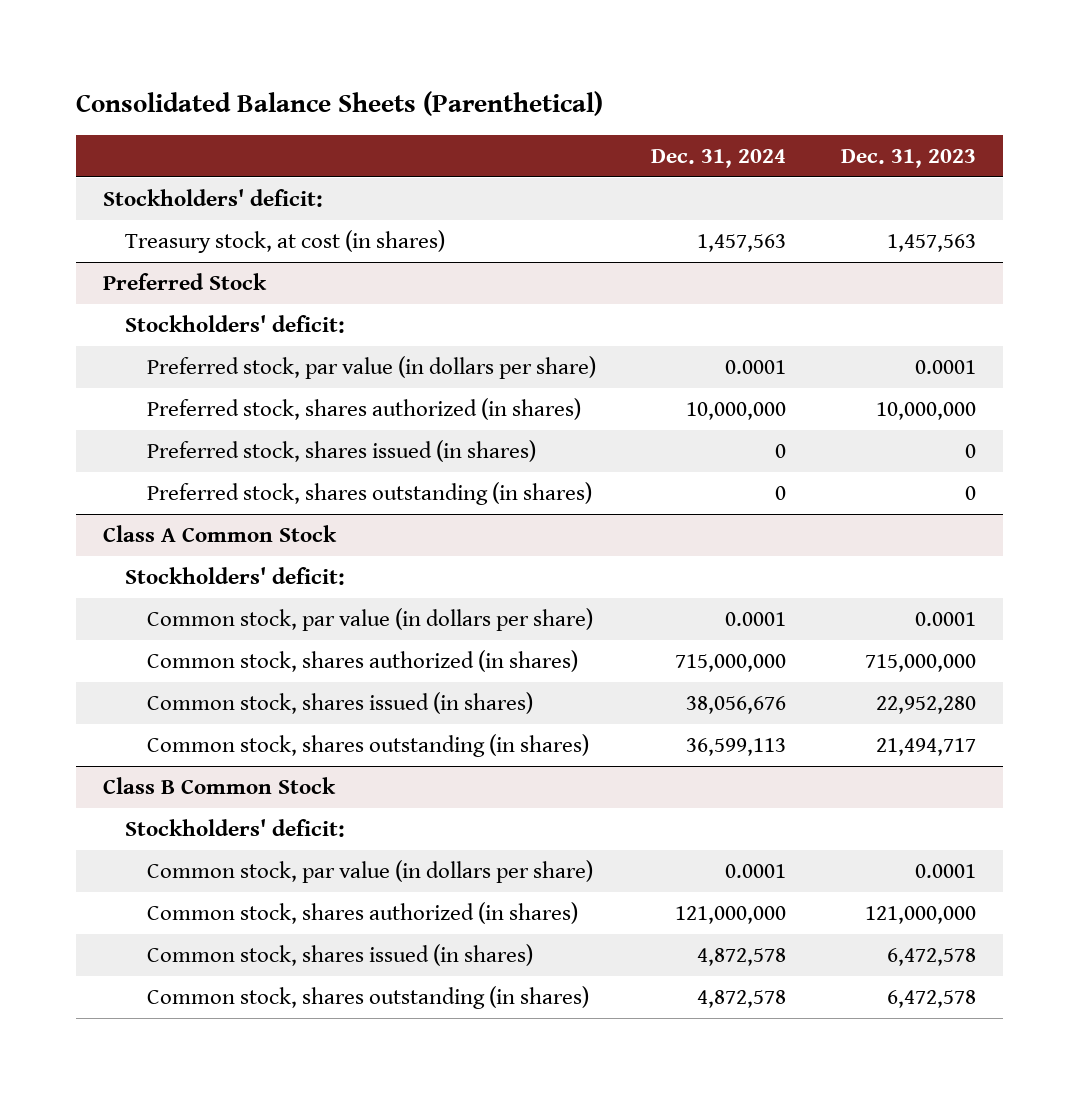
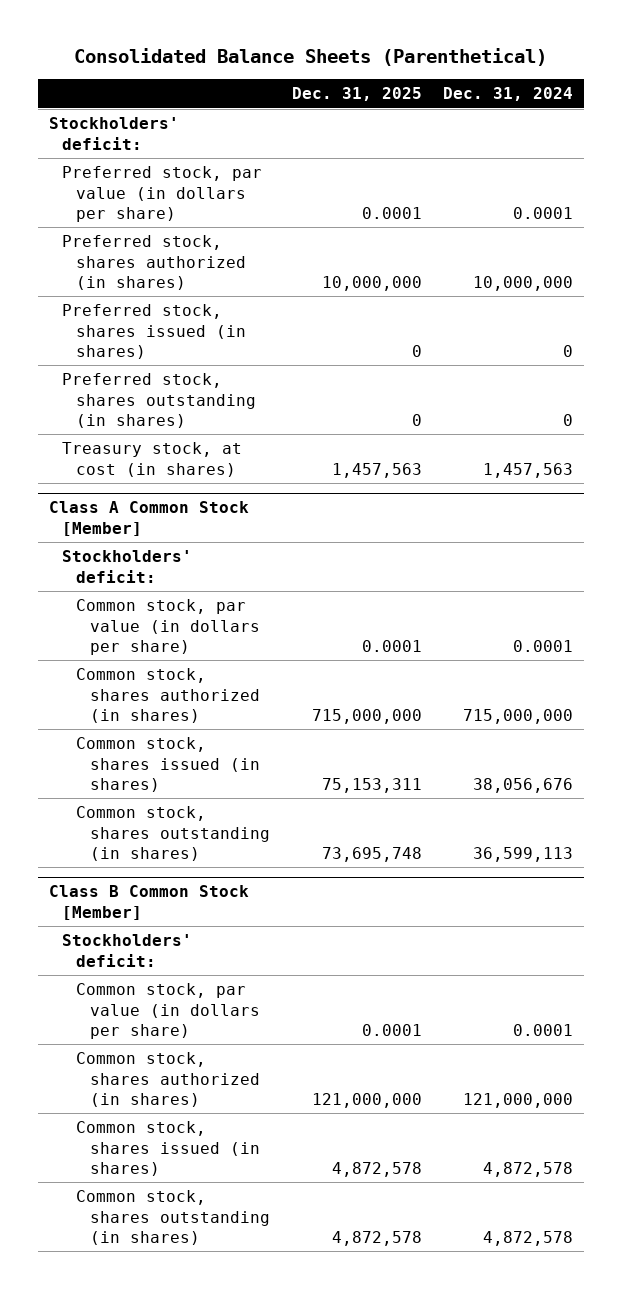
[840,149,976,169] Dec. 31, 2023 -> none
none -> [291,87,422,102] Dec. 31, 2025
[103,273,268,291] Preferred Stock -> none
[125,315,346,334] Stockholders' deficit: -> none
[125,230,446,254] Treasury stock, at cost (in shares) -> [62,442,243,477] Treasury stock, at cost (in shares)
[103,525,338,543] Class A Common Stock -> [48,501,249,536] Class A Common Stock [Member]
[103,777,337,795] Class B Common Stock -> [48,885,249,920] Class B Common Stock [Member]

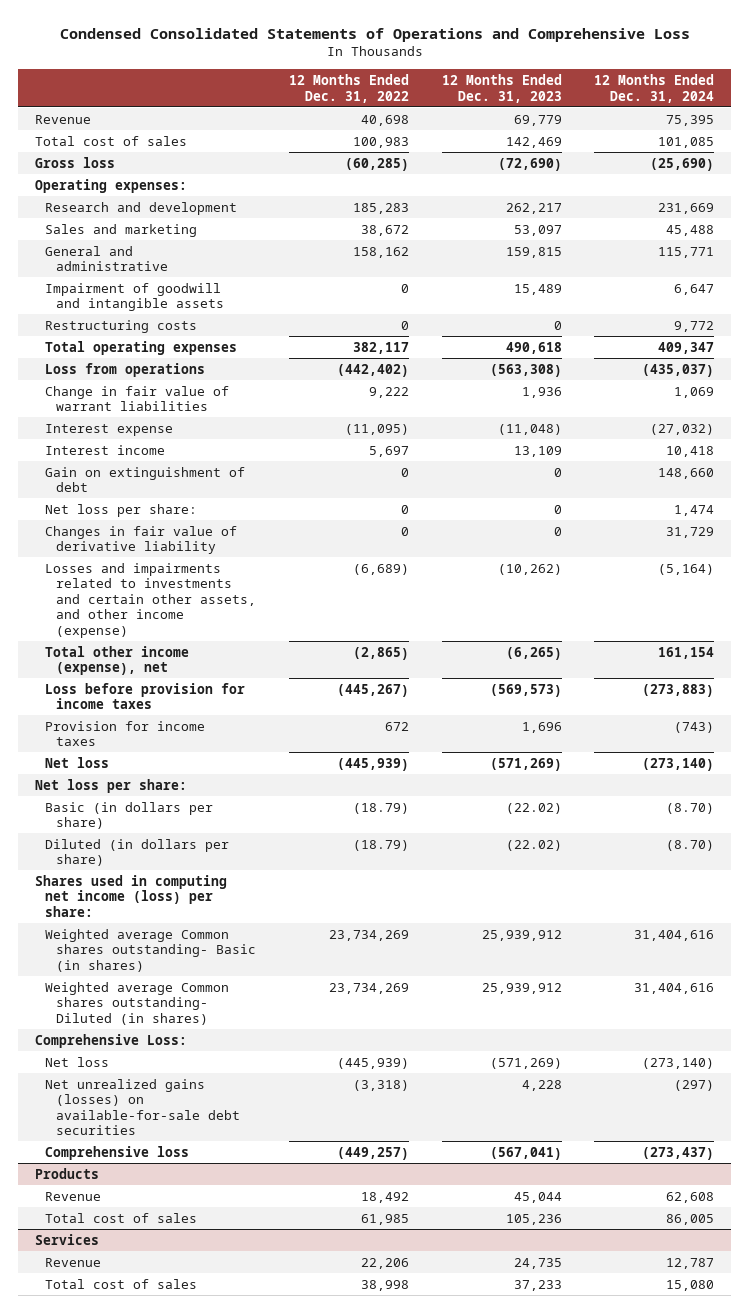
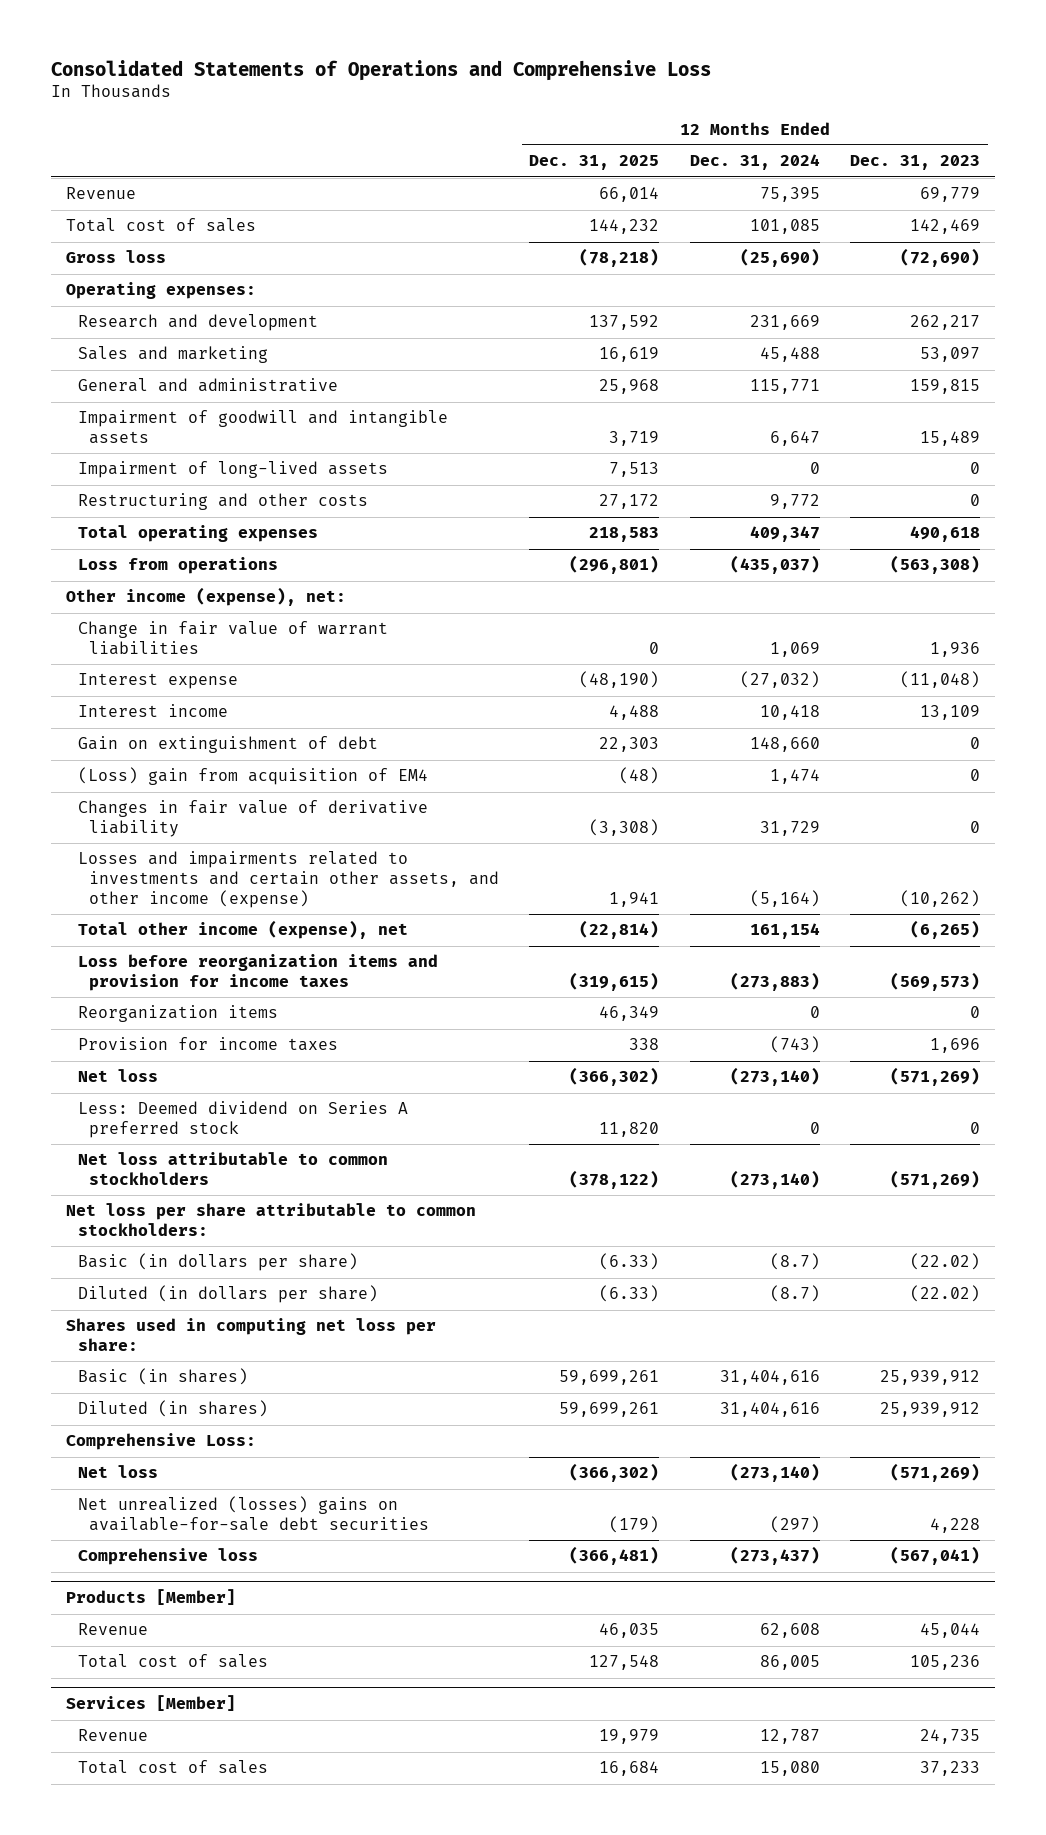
[59,27,690,42] Condensed Consolidated Statements of Operations and Comprehensive Loss -> [50,59,711,81] Consolidated Statements of Operations and Comprehensive Loss
[288,74,409,103] 12 Months Ended Dec. 31, 2022 -> none
none -> [529,155,660,171] Dec. 31, 2025
none -> [77,461,388,479] Impairment of long-lived assets
[45,319,198,333] Restructuring costs -> [77,493,368,511] Restructuring and other costs
none -> [66,587,347,607] Other income (expense), net:
[45,503,198,517] Net loss per share: -> [77,767,428,786] (Loss) gain from acquisition of EM4
[45,682,246,710] Loss before provision for income taxes -> [77,954,438,991] Loss before reorganization items and provision for income taxes
none -> [77,1005,278,1023] Reorganization items
none -> [77,1101,408,1138] Less: Deemed dividend on Series A preferred stock
none -> [77,1152,388,1185] Net loss attributable to common stockholders
[34,778,187,793] Net loss per share: -> [66,1203,477,1236] Net loss per share attributable to common stockholders:
[666,802,715,814] (8.70) -> [769,1253,820,1271] (8.7)
[666,839,715,851] (8.70) -> [769,1285,820,1303] (8.7)
[34,874,227,917] Shares used in computing net income (loss) per share: -> [66,1318,437,1351] Shares used in computing net loss per share:
[45,928,256,972] Weighted average Common shares outstanding- Basic (in shares) -> [77,1368,248,1386] Basic (in shares)
[45,981,230,1025] Weighted average Common shares outstanding- Diluted (in shares) -> [77,1400,268,1418] Diluted (in shares)
[45,1078,240,1136] Net unrealized gains (losses) on available-for-sale debt securities -> [77,1496,429,1531] Net unrealized (losses) gains on available-for-sale debt securities
[34,1167,99,1179] Products -> [66,1589,237,1606] Products [Member]
[34,1233,99,1245] Services -> [66,1695,237,1712] Services [Member]

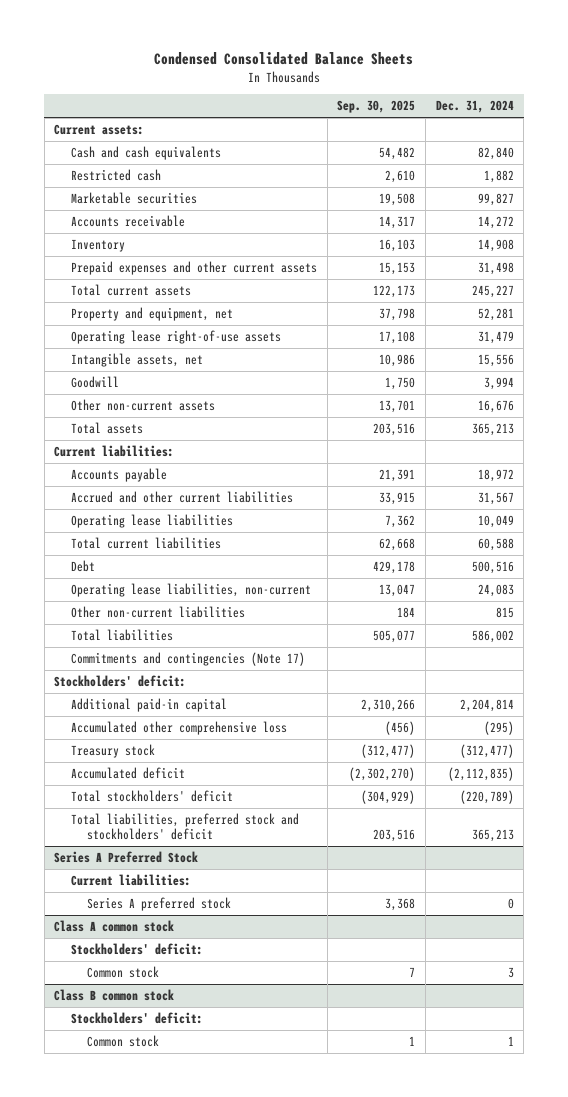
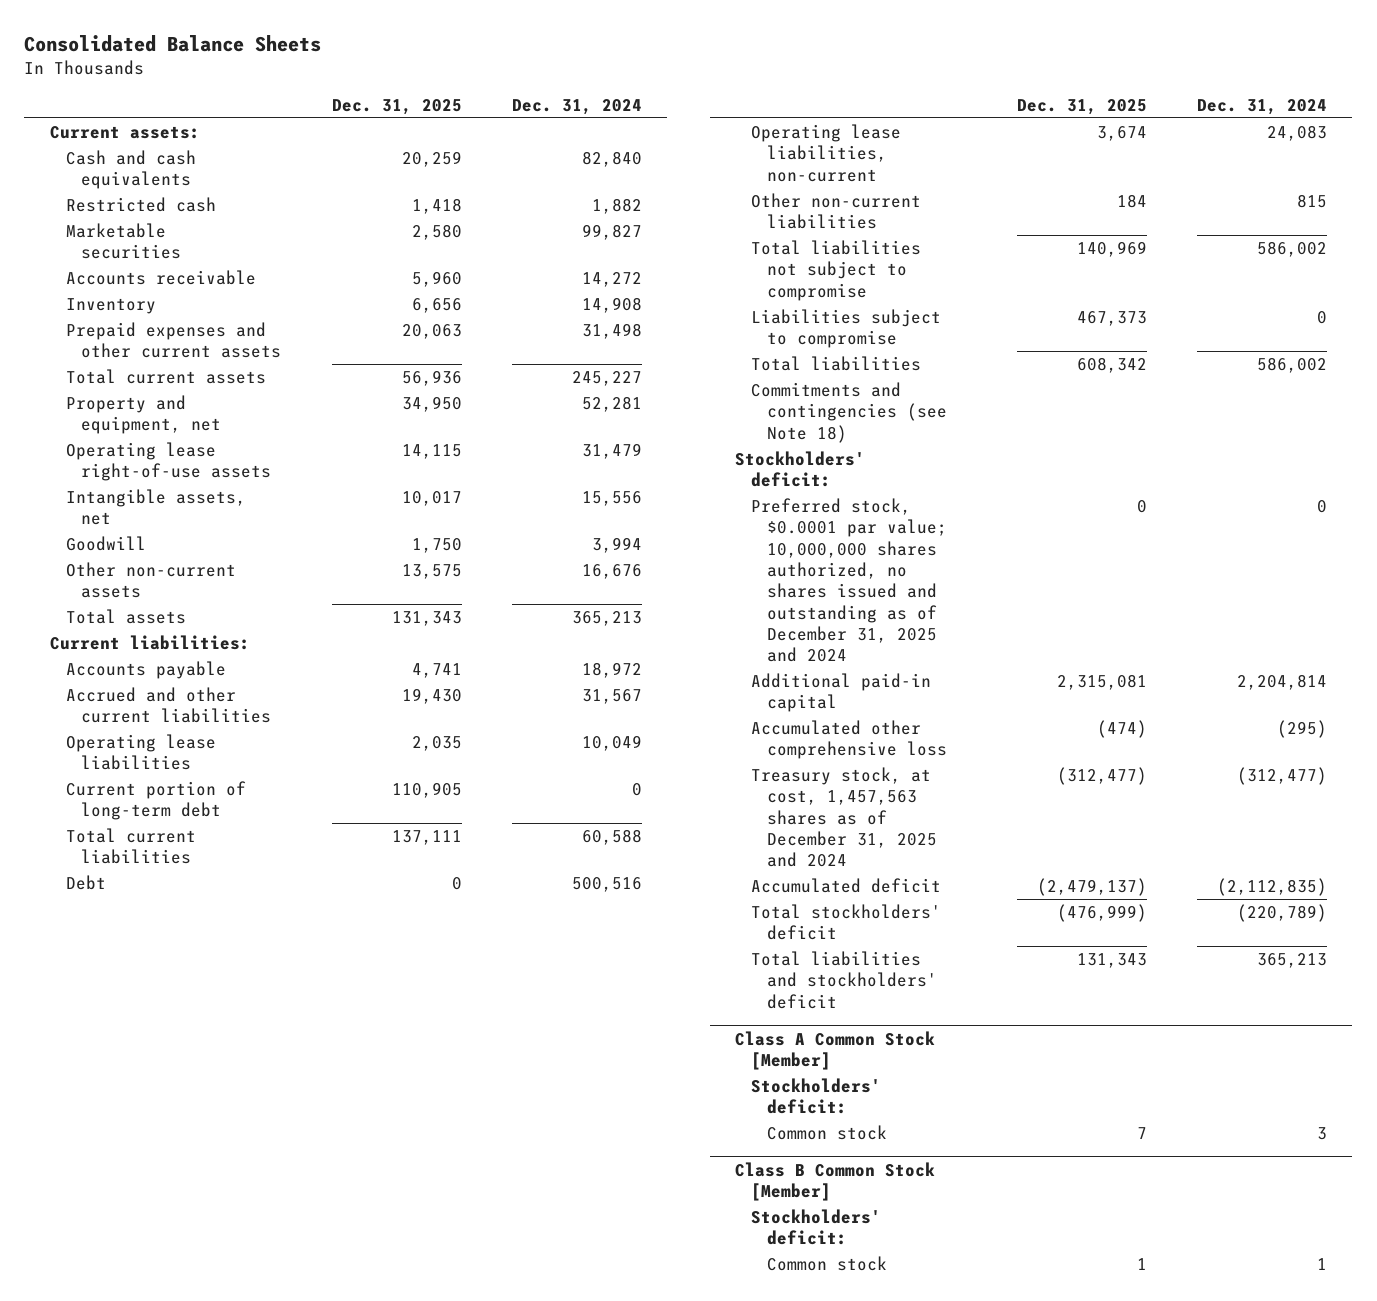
[154,52,414,66] Condensed Consolidated Balance Sheets -> [24,35,322,53] Consolidated Balance Sheets
[337,100,416,114] Sep. 30, 2025 -> none
none -> [331,98,462,115] Dec. 31, 2025
none -> [65,781,246,821] Current portion of long-term debt
none -> [751,240,922,301] Total liabilities not subject to compromise
none -> [751,309,942,349] Liabilities subject to compromise
[70,651,305,666] Commitments and contingencies (Note 17) -> [751,382,947,443] Commitments and contingencies (see Note 18)
none -> [751,498,947,663] Preferred stock, $0.0001 par value; 10,000,000 shares authorized, no shares issued and outstanding as of December 31, 2025 and 2024
[70,743,155,758] Treasury stock -> [751,767,937,868] Treasury stock, at cost, 1,457,563 shares as of December 31, 2025 and 2024
[54,850,199,863] Series A Preferred Stock -> none
[70,873,191,886] Current liabilities: -> none
[87,896,232,911] Series A preferred stock -> none
[70,812,299,841] Total liabilities, preferred stock and stockholders' deficit -> [751,951,937,1009] Total liabilities and stockholders' deficit
[54,919,175,932] Class A common stock -> [735,1030,936,1071] Class A Common Stock [Member]
[54,988,175,1001] Class B common stock -> [735,1161,936,1202] Class B Common Stock [Member]

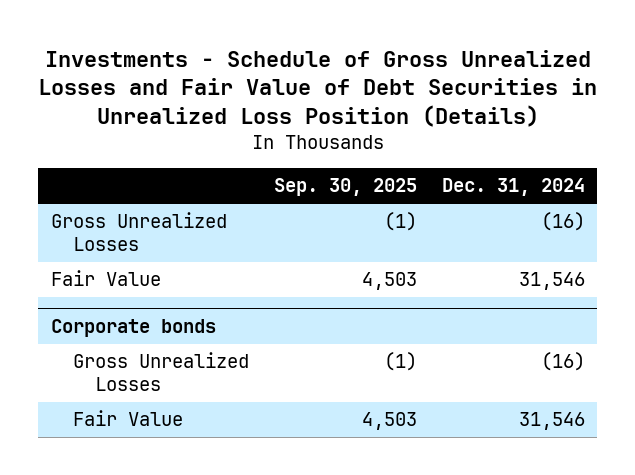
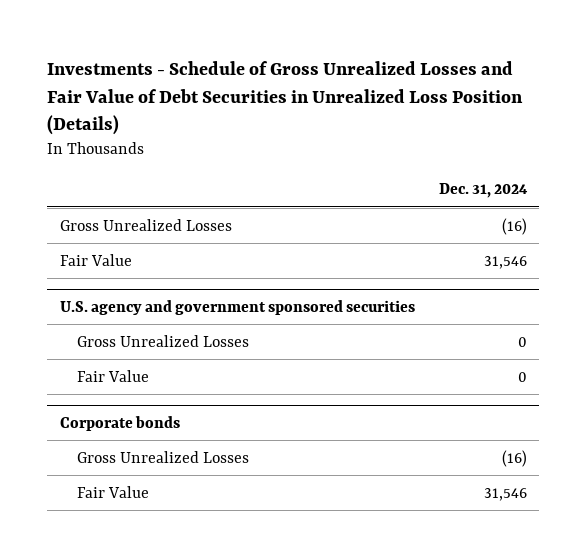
[273,178,417,197] Sep. 30, 2025 -> none
none -> [59,299,415,315] U.S. agency and government sponsored securities
none -> [76,334,249,347] Gross Unrealized Losses
none -> [76,369,149,382] Fair Value

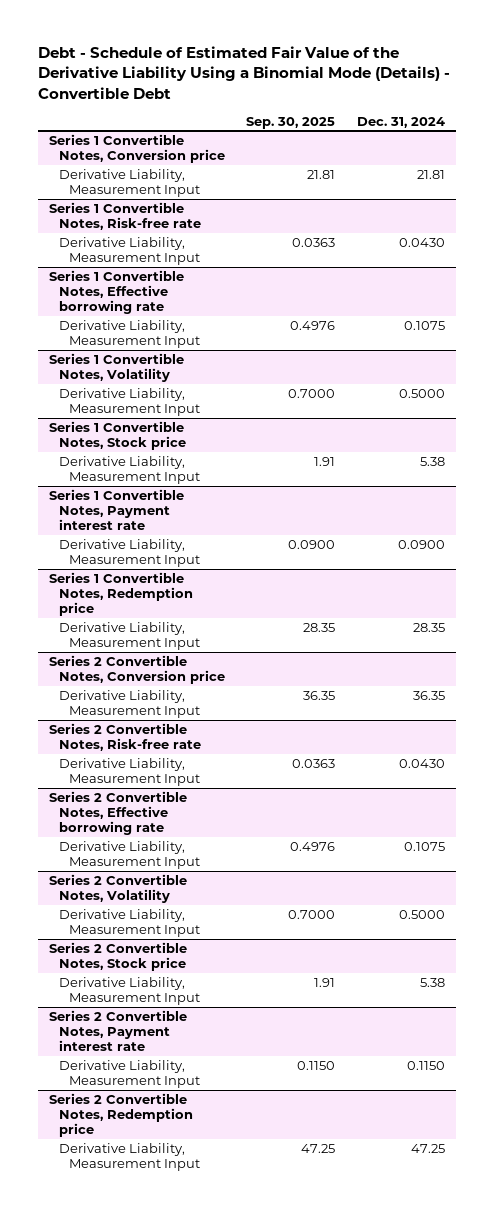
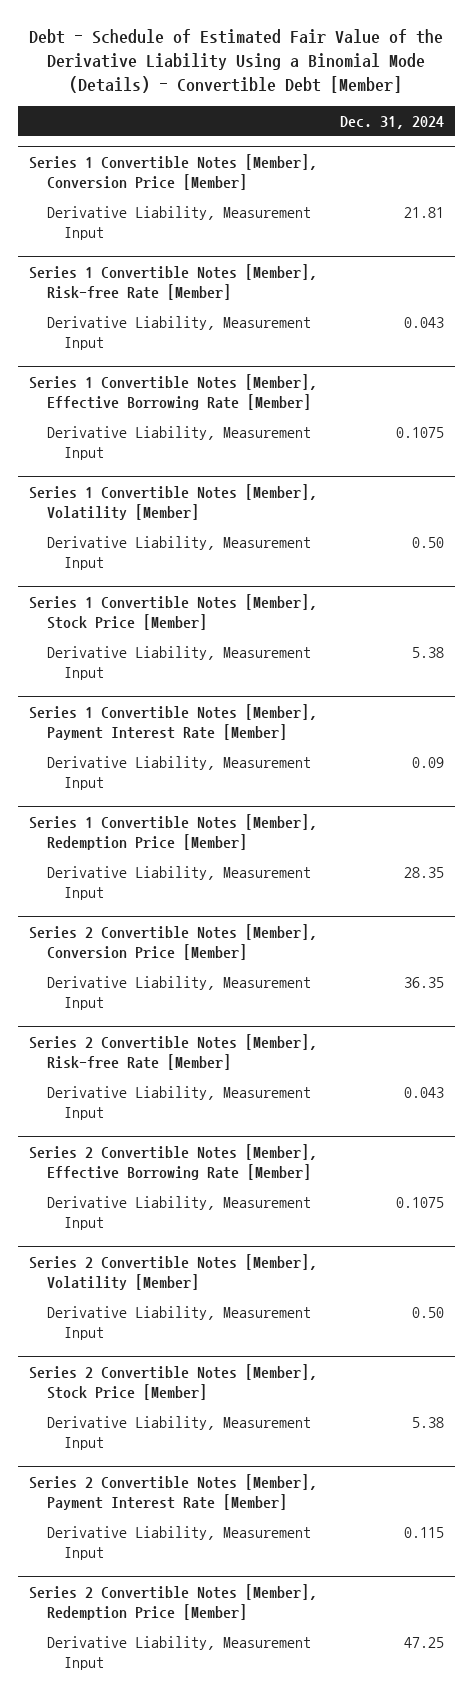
[37,46,450,99] Debt - Schedule of Estimated Fair Value of the Derivative Liability Using a Binomial Mode (Details) - Convertible Debt -> [29,29,444,94] Debt - Schedule of Estimated Fair Value of the Derivative Liability Using a Binomial Mode (Details) - Convertible Debt [Member]
[246,116,336,129] Sep. 30, 2025 -> none
[48,133,225,164] Series 1 Convertible Notes, Conversion price -> [29,153,318,190] Series 1 Convertible Notes [Member], Conversion Price [Member]
[48,201,201,231] Series 1 Convertible Notes, Risk-free rate -> [29,263,318,300] Series 1 Convertible Notes [Member], Risk-free Rate [Member]
[399,237,446,247] 0.0430 -> [403,317,444,329] 0.043
[48,269,184,315] Series 1 Convertible Notes, Effective borrowing rate -> [29,373,318,410] Series 1 Convertible Notes [Member], Effective Borrowing Rate [Member]
[48,352,184,383] Series 1 Convertible Notes, Volatility -> [29,483,318,520] Series 1 Convertible Notes [Member], Volatility [Member]
[399,388,446,398] 0.5000 -> [411,537,444,549] 0.50
[48,420,186,451] Series 1 Convertible Notes, Stock price -> [29,593,318,630] Series 1 Convertible Notes [Member], Stock Price [Member]
[48,488,184,531] Series 1 Convertible Notes, Payment interest rate -> [29,703,318,740] Series 1 Convertible Notes [Member], Payment Interest Rate [Member]
[398,539,446,549] 0.0900 -> [411,757,444,769] 0.09
[48,571,193,617] Series 1 Convertible Notes, Redemption price -> [29,813,318,850] Series 1 Convertible Notes [Member], Redemption Price [Member]
[48,654,225,685] Series 2 Convertible Notes, Conversion price -> [29,923,318,960] Series 2 Convertible Notes [Member], Conversion Price [Member]
[48,722,201,752] Series 2 Convertible Notes, Risk-free rate -> [29,1033,318,1070] Series 2 Convertible Notes [Member], Risk-free Rate [Member]
[399,758,446,768] 0.0430 -> [403,1087,444,1099] 0.043
[48,790,187,836] Series 2 Convertible Notes, Effective borrowing rate -> [29,1143,318,1180] Series 2 Convertible Notes [Member], Effective Borrowing Rate [Member]
[48,873,187,904] Series 2 Convertible Notes, Volatility -> [29,1253,318,1290] Series 2 Convertible Notes [Member], Volatility [Member]
[399,909,446,919] 0.5000 -> [411,1307,444,1319] 0.50
[48,941,187,972] Series 2 Convertible Notes, Stock price -> [29,1363,318,1400] Series 2 Convertible Notes [Member], Stock Price [Member]
[48,1009,187,1052] Series 2 Convertible Notes, Payment interest rate -> [29,1473,318,1510] Series 2 Convertible Notes [Member], Payment Interest Rate [Member]
[407,1060,446,1070] 0.1150 -> [403,1527,444,1539] 0.115
[48,1092,193,1138] Series 2 Convertible Notes, Redemption price -> [29,1583,318,1620] Series 2 Convertible Notes [Member], Redemption Price [Member]

